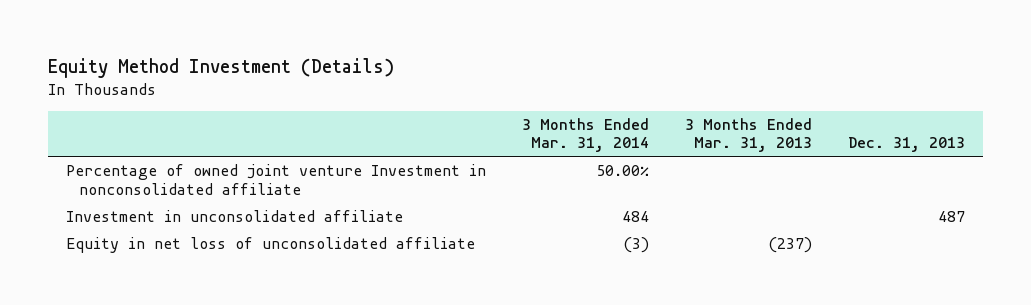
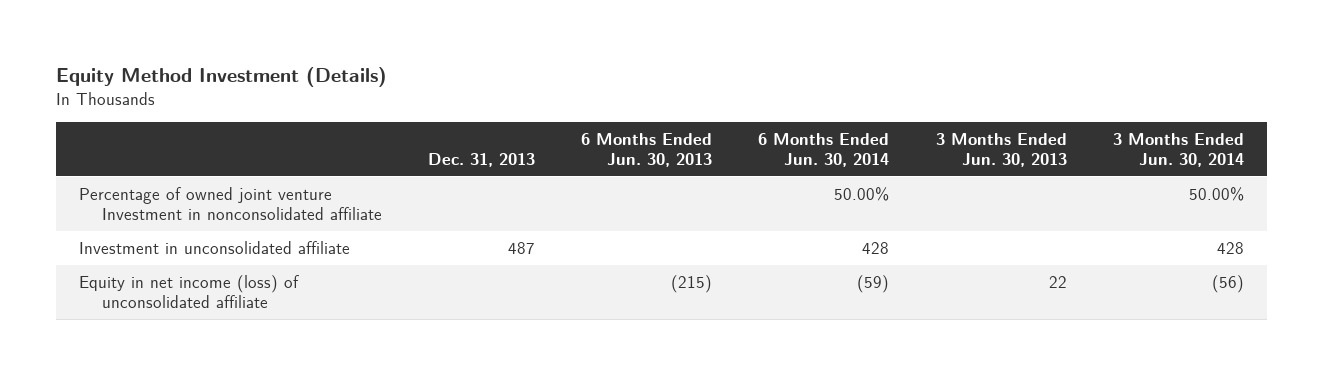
[522,117,650,153] 3 Months Ended Mar. 31, 2014 -> none
[684,117,812,153] 3 Months Ended Mar. 31, 2013 -> none
none -> [581,132,713,167] 6 Months Ended Jun. 30, 2013
none -> [758,132,890,167] 6 Months Ended Jun. 30, 2014
none -> [935,132,1067,167] 3 Months Ended Jun. 30, 2013
none -> [1112,132,1244,167] 3 Months Ended Jun. 30, 2014
[66,236,476,253] Equity in net loss of unconsolidated affiliate -> [78,274,299,309] Equity in net income (loss) of unconsolidated affiliate

